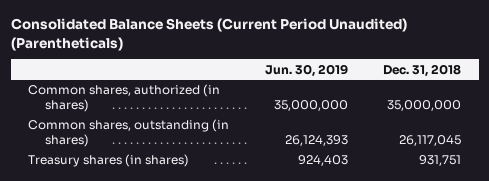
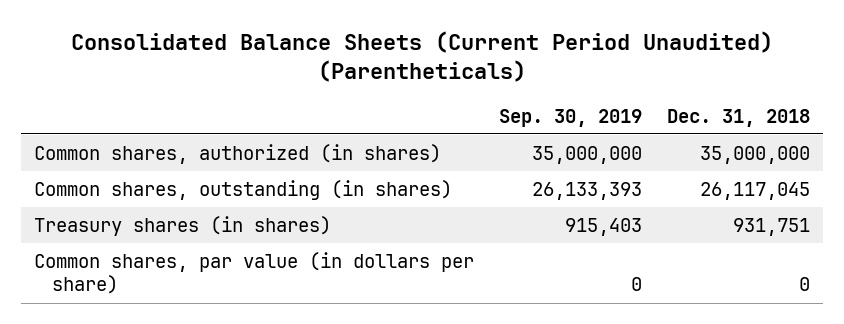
[264,63,348,77] Jun. 30, 2019 -> none
none -> [498,108,642,127] Sep. 30, 2019
none -> [33,251,474,295] Common shares, par value (in dollars per share)

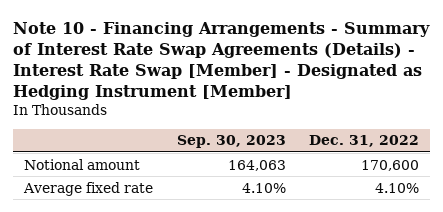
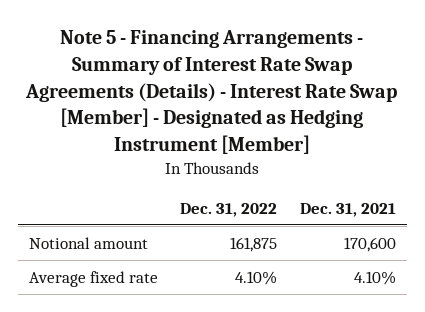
[12,21,430,100] Note 10 - Financing Arrangements - Summary of Interest Rate Swap Agreements (Details) - Interest Rate Swap [Member] - Designated as Hedging Instrument [Member] -> [25,30,398,154] Note 5 - Financing Arrangements - Summary of Interest Rate Swap Agreements (Details) - Interest Rate Swap [Member] - Designated as Hedging Instrument [Member]
[176,135,286,149] Sep. 30, 2023 -> none
none -> [299,202,396,217] Dec. 31, 2021
[360,159,419,171] 170,600 -> [230,236,278,252] 161,875

